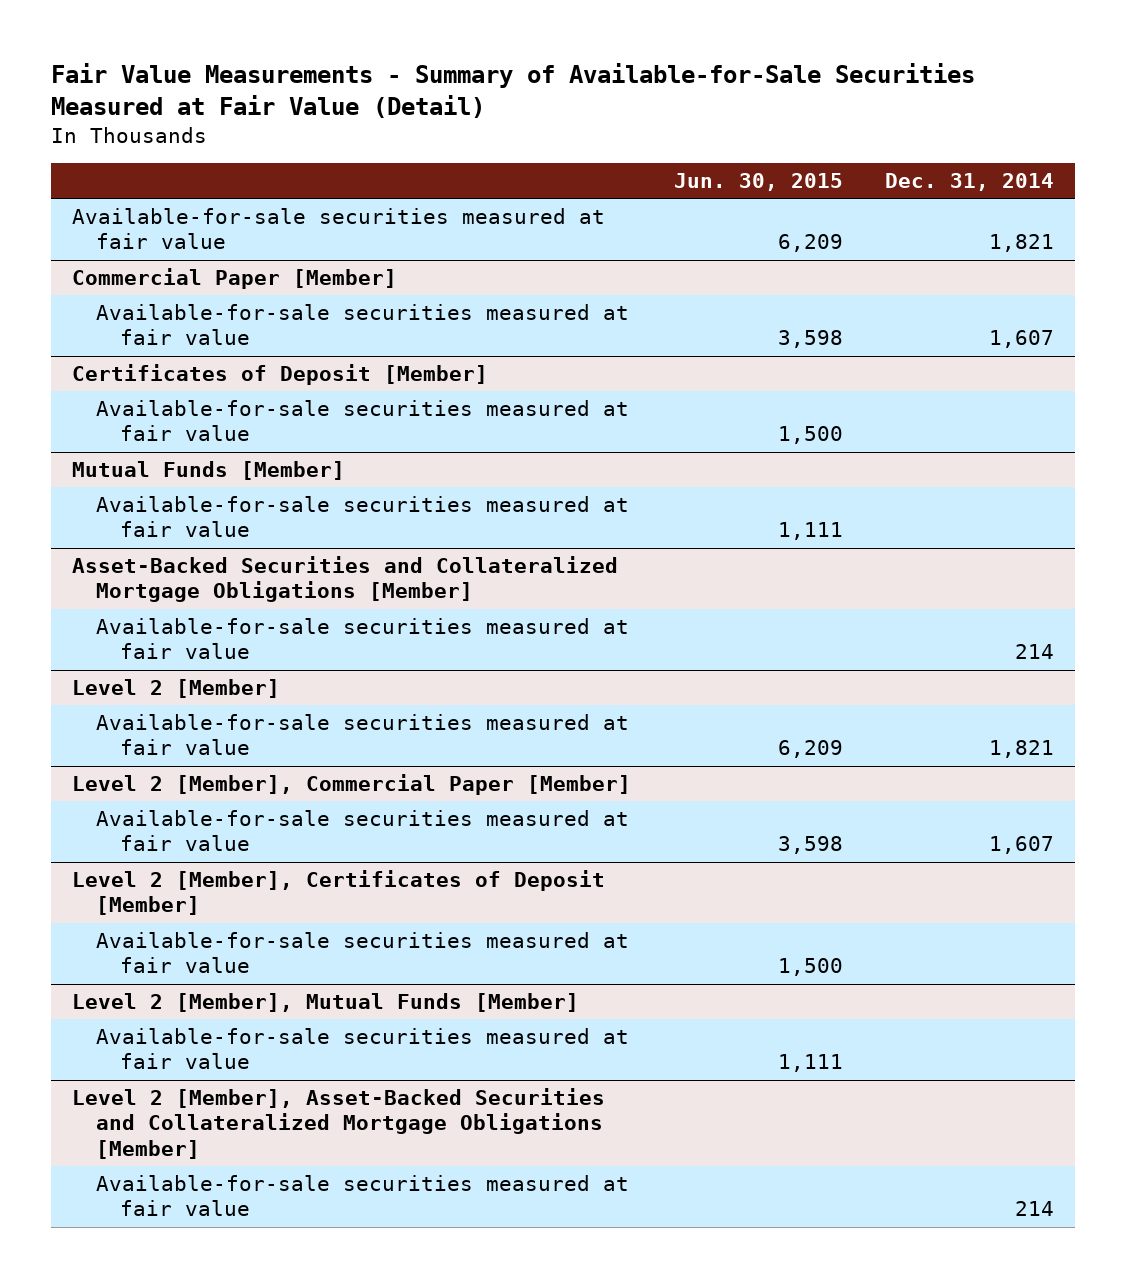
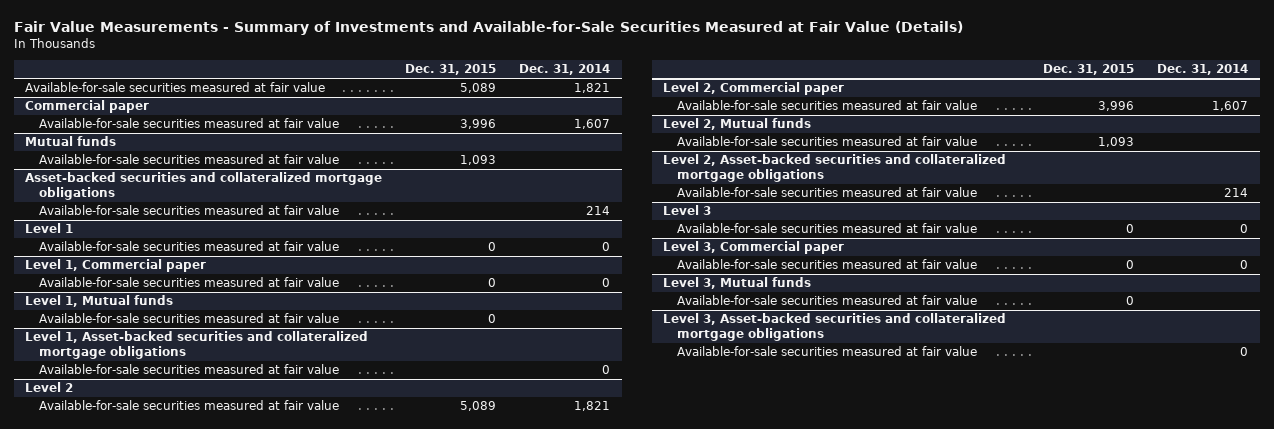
[51,63,976,118] Fair Value Measurements - Summary of Available-for-Sale Securities Measured at Fair Value (Detail) -> [13,20,963,35] Fair Value Measurements - Summary of Investments and Available-for-Sale Securities Measured at Fair Value (Details)
[673,173,843,192] Jun. 30, 2015 -> none
none -> [405,64,497,76] Dec. 31, 2015
[72,268,398,290] Commercial Paper [Member] -> [25,100,150,114] Commercial paper
[72,364,489,386] Certificates of Deposit [Member] -> none
[96,400,630,442] Available-for-sale securities measured at fair value -> none
[72,461,346,481] Mutual Funds [Member] -> [25,136,117,147] Mutual funds
[72,556,619,603] Asset-Backed Securities and Collateralized Mortgage Obligations [Member] -> [25,172,383,200] Asset-backed securities and collateralized mortgage obligations
none -> [25,223,74,234] Level 1
none -> [38,241,339,252] Available-for-sale securities measured at fair value
none -> [25,259,207,273] Level 1, Commercial paper
none -> [38,277,339,288] Available-for-sale securities measured at fair value
none -> [25,295,174,308] Level 1, Mutual funds
none -> [38,313,339,324] Available-for-sale securities measured at fair value
none -> [25,331,369,359] Level 1, Asset-backed securities and collateralized mortgage obligations
none -> [38,364,339,375] Available-for-sale securities measured at fair value
[72,679,281,699] Level 2 [Member] -> [25,382,74,393] Level 2
[72,774,632,796] Level 2 [Member], Commercial Paper [Member] -> [663,82,845,96] Level 2, Commercial paper
[72,870,606,916] Level 2 [Member], Certificates of Deposit [Member] -> none
[96,932,630,974] Available-for-sale securities measured at fair value -> none
[72,993,580,1013] Level 2 [Member], Mutual Funds [Member] -> [663,118,812,131] Level 2, Mutual funds
[72,1088,606,1159] Level 2 [Member], Asset-Backed Securities and Collateralized Mortgage Obligations [Member] -> [663,154,1007,182] Level 2, Asset-backed securities and collateralized mortgage obligations
none -> [663,205,712,216] Level 3
none -> [676,223,977,234] Available-for-sale securities measured at fair value
none -> [663,241,845,255] Level 3, Commercial paper
none -> [676,259,977,270] Available-for-sale securities measured at fair value
none -> [663,277,812,290] Level 3, Mutual funds
none -> [676,295,977,306] Available-for-sale securities measured at fair value
none -> [663,313,1007,341] Level 3, Asset-backed securities and collateralized mortgage obligations
none -> [676,346,977,357] Available-for-sale securities measured at fair value

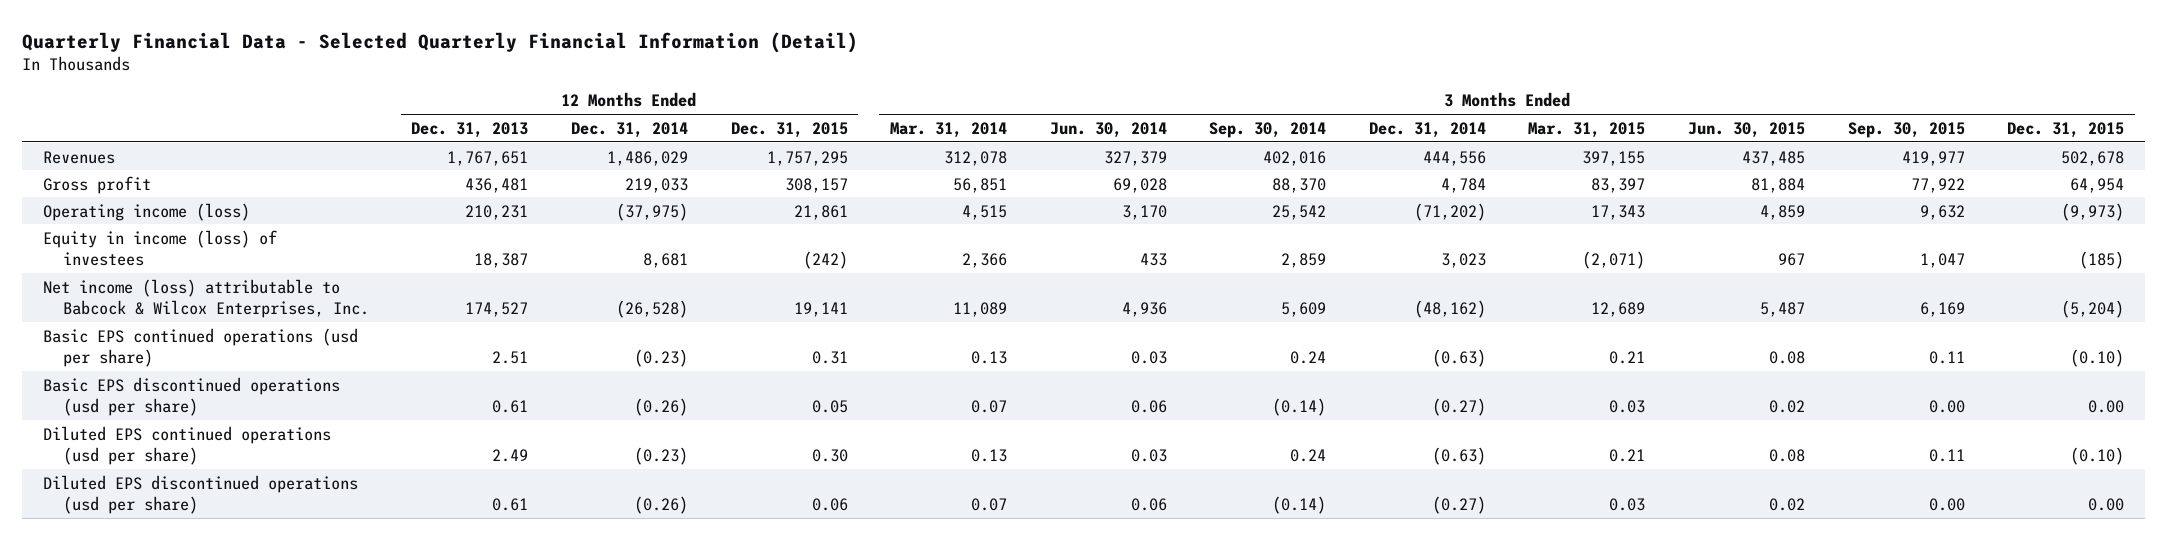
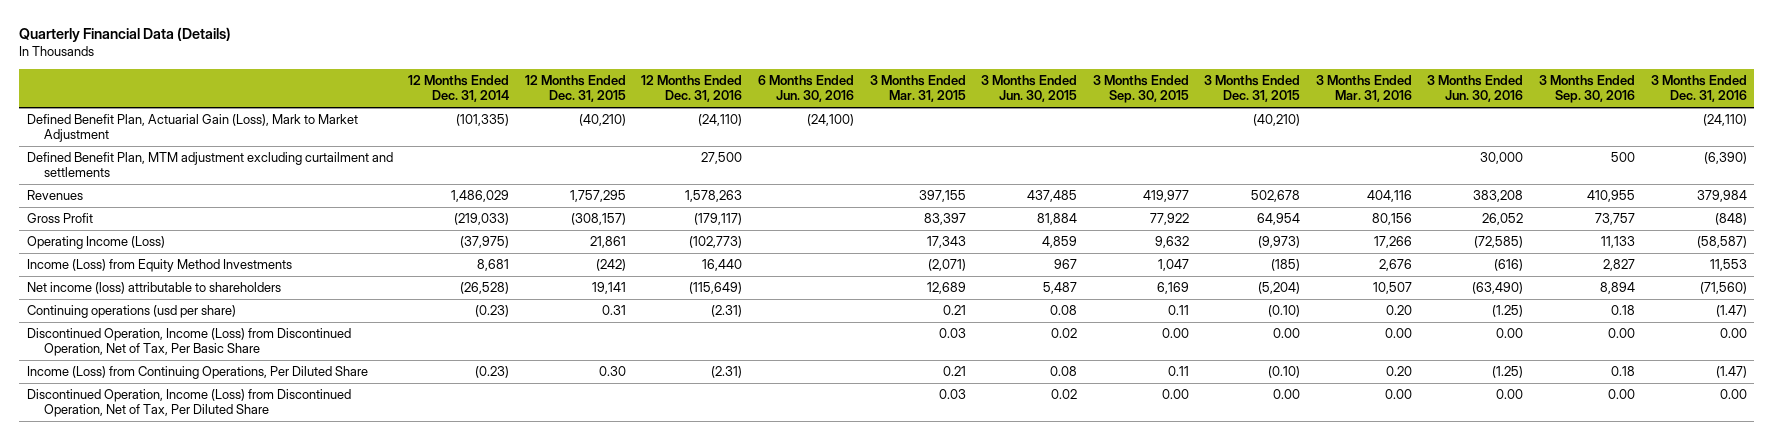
[22,31,859,53] Quarterly Financial Data - Selected Quarterly Financial Information (Detail) -> [18,26,231,42] Quarterly Financial Data (Details)
[411,121,529,138] Dec. 31, 2013 -> none
[890,121,1008,138] Mar. 31, 2014 -> none
[1049,121,1167,138] Jun. 30, 2014 -> none
[1209,121,1327,138] Sep. 30, 2014 -> none
[1368,121,1486,138] Dec. 31, 2014 -> none
none -> [641,75,743,103] 12 Months Ended Dec. 31, 2016
none -> [757,75,854,103] 6 Months Ended Jun. 30, 2016
none -> [1315,75,1412,103] 3 Months Ended Mar. 31, 2016
none -> [1427,75,1524,103] 3 Months Ended Jun. 30, 2016
none -> [1538,75,1635,104] 3 Months Ended Sep. 30, 2016
none -> [1650,75,1747,103] 3 Months Ended Dec. 31, 2016
none -> [26,114,358,143] Defined Benefit Plan, Actuarial Gain (Loss), Mark to Market Adjustment
none -> [26,152,393,178] Defined Benefit Plan, MTM adjustment excluding curtailment and settlements
[43,376,341,416] Basic EPS discontinued operations (usd per share) -> none
[43,474,359,514] Diluted EPS discontinued operations (usd per share) -> none
[43,175,152,194] Gross profit -> [26,213,93,224] Gross Profit
[624,177,688,193] 219,033 -> [454,213,510,226] (219,033)
[784,177,848,193] 308,157 -> [570,213,626,226] (308,157)
[43,202,251,221] Operating income (loss) -> [26,236,165,250] Operating Income (Loss)
[43,229,278,266] Equity in income (loss) of investees -> [26,259,292,273] Income (Loss) from Equity Method Investments
[43,278,369,318] Net income (loss) attributable to Babcock & Wilcox Enterprises, Inc. -> [26,282,281,295] Net income (loss) attributable to shareholders
[43,327,359,367] Basic EPS continued operations (usd per share) -> [26,305,236,319] Continuing operations (usd per share)
none -> [26,328,351,357] Discontinued Operation, Income (Loss) from Discontinued Operation, Net of Tax, Per Basic Share
[43,425,332,465] Diluted EPS continued operations (usd per share) -> [26,366,368,380] Income (Loss) from Continuing Operations, Per Diluted Share
none -> [26,389,351,418] Discontinued Operation, Income (Loss) from Discontinued Operation, Net of Tax, Per Diluted Share

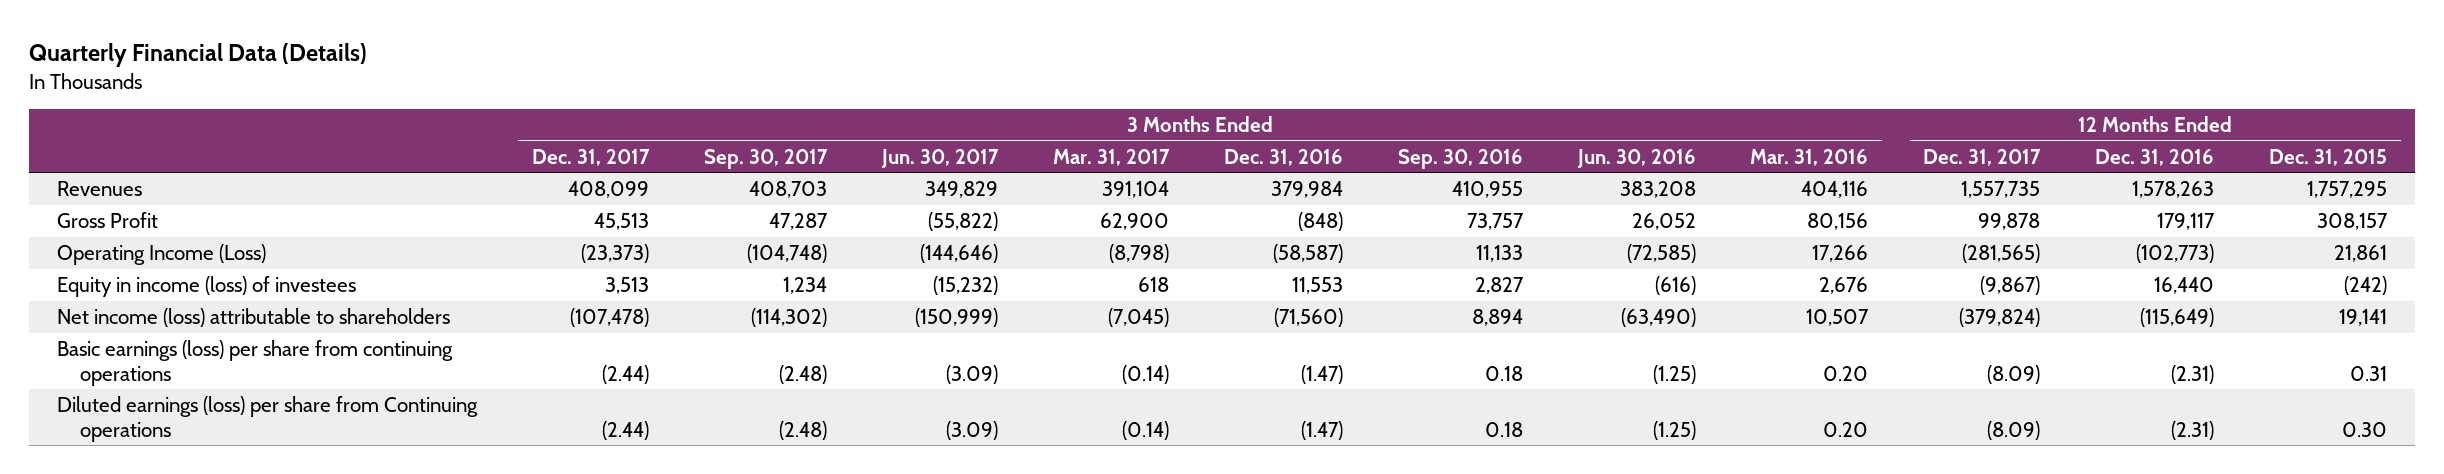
[408,75,510,103] 12 Months Ended Dec. 31, 2014 -> none
[757,75,854,103] 6 Months Ended Jun. 30, 2016 -> none
[869,75,966,103] 3 Months Ended Mar. 31, 2015 -> none
[981,75,1078,103] 3 Months Ended Jun. 30, 2015 -> none
[1092,75,1189,104] 3 Months Ended Sep. 30, 2015 -> none
[1204,75,1301,103] 3 Months Ended Dec. 31, 2015 -> none
none -> [531,148,650,166] Dec. 31, 2017
none -> [703,148,828,169] Sep. 30, 2017
none -> [880,148,999,168] Jun. 30, 2017
none -> [1052,148,1170,166] Mar. 31, 2017
none -> [1923,148,2042,166] Dec. 31, 2017
[26,114,358,143] Defined Benefit Plan, Actuarial Gain (Loss), Mark to Market Adjustment -> none
[26,152,393,178] Defined Benefit Plan, MTM adjustment excluding curtailment and settlements -> none
[570,213,626,226] (308,157) -> [2317,212,2389,230] 308,157
[694,213,743,226] (179,117) -> [2157,212,2216,230] 179,117
[26,259,292,273] Income (Loss) from Equity Method Investments -> [56,275,356,297] Equity in income (loss) of investees
[26,328,351,357] Discontinued Operation, Income (Loss) from Discontinued Operation, Net of Tax, Per Basic Share -> none
[26,389,351,418] Discontinued Operation, Income (Loss) from Discontinued Operation, Net of Tax, Per Diluted Share -> none
[26,305,236,319] Continuing operations (usd per share) -> [56,339,453,386] Basic earnings (loss) per share from continuing operations
[26,366,368,380] Income (Loss) from Continuing Operations, Per Diluted Share -> [56,395,478,442] Diluted earnings (loss) per share from Continuing operations

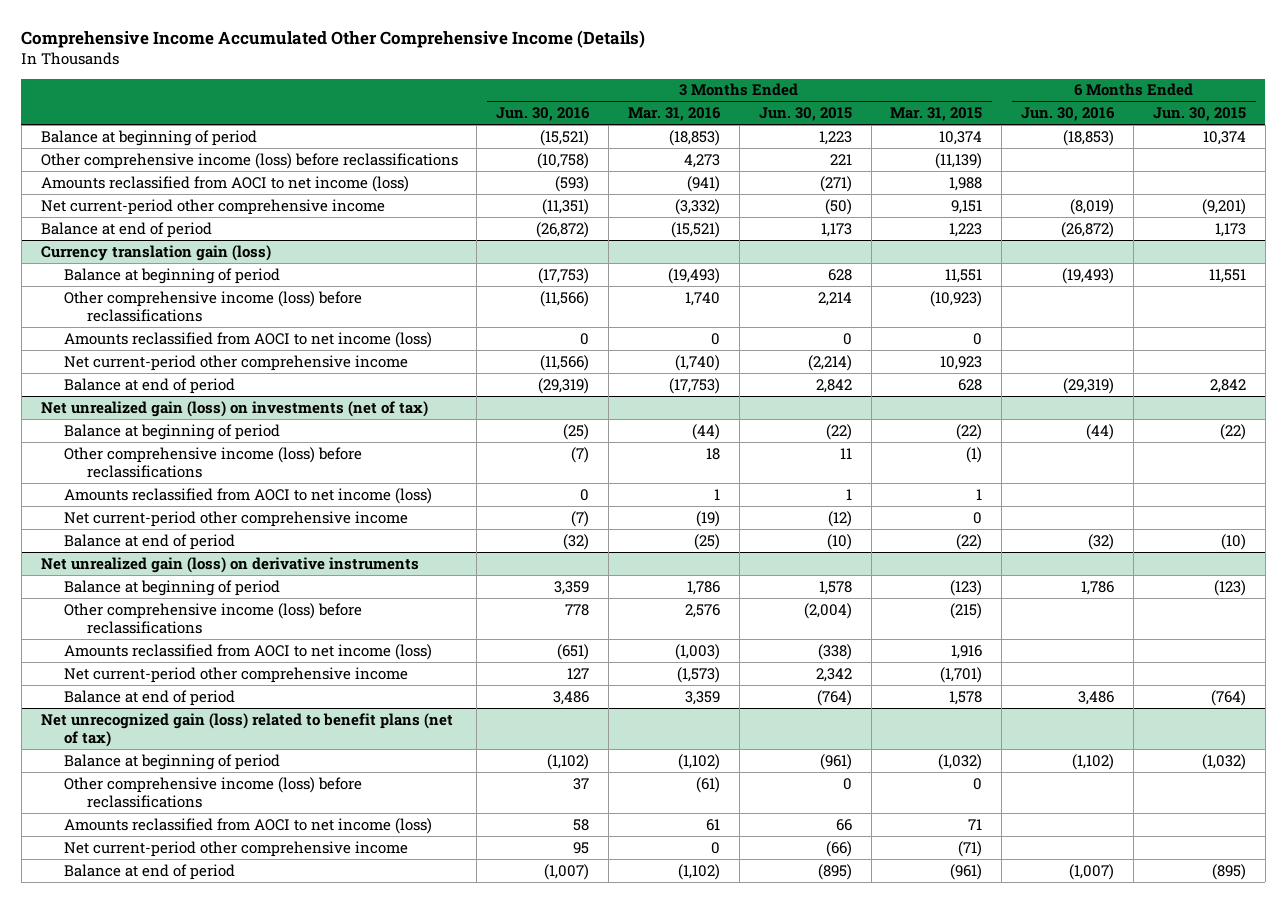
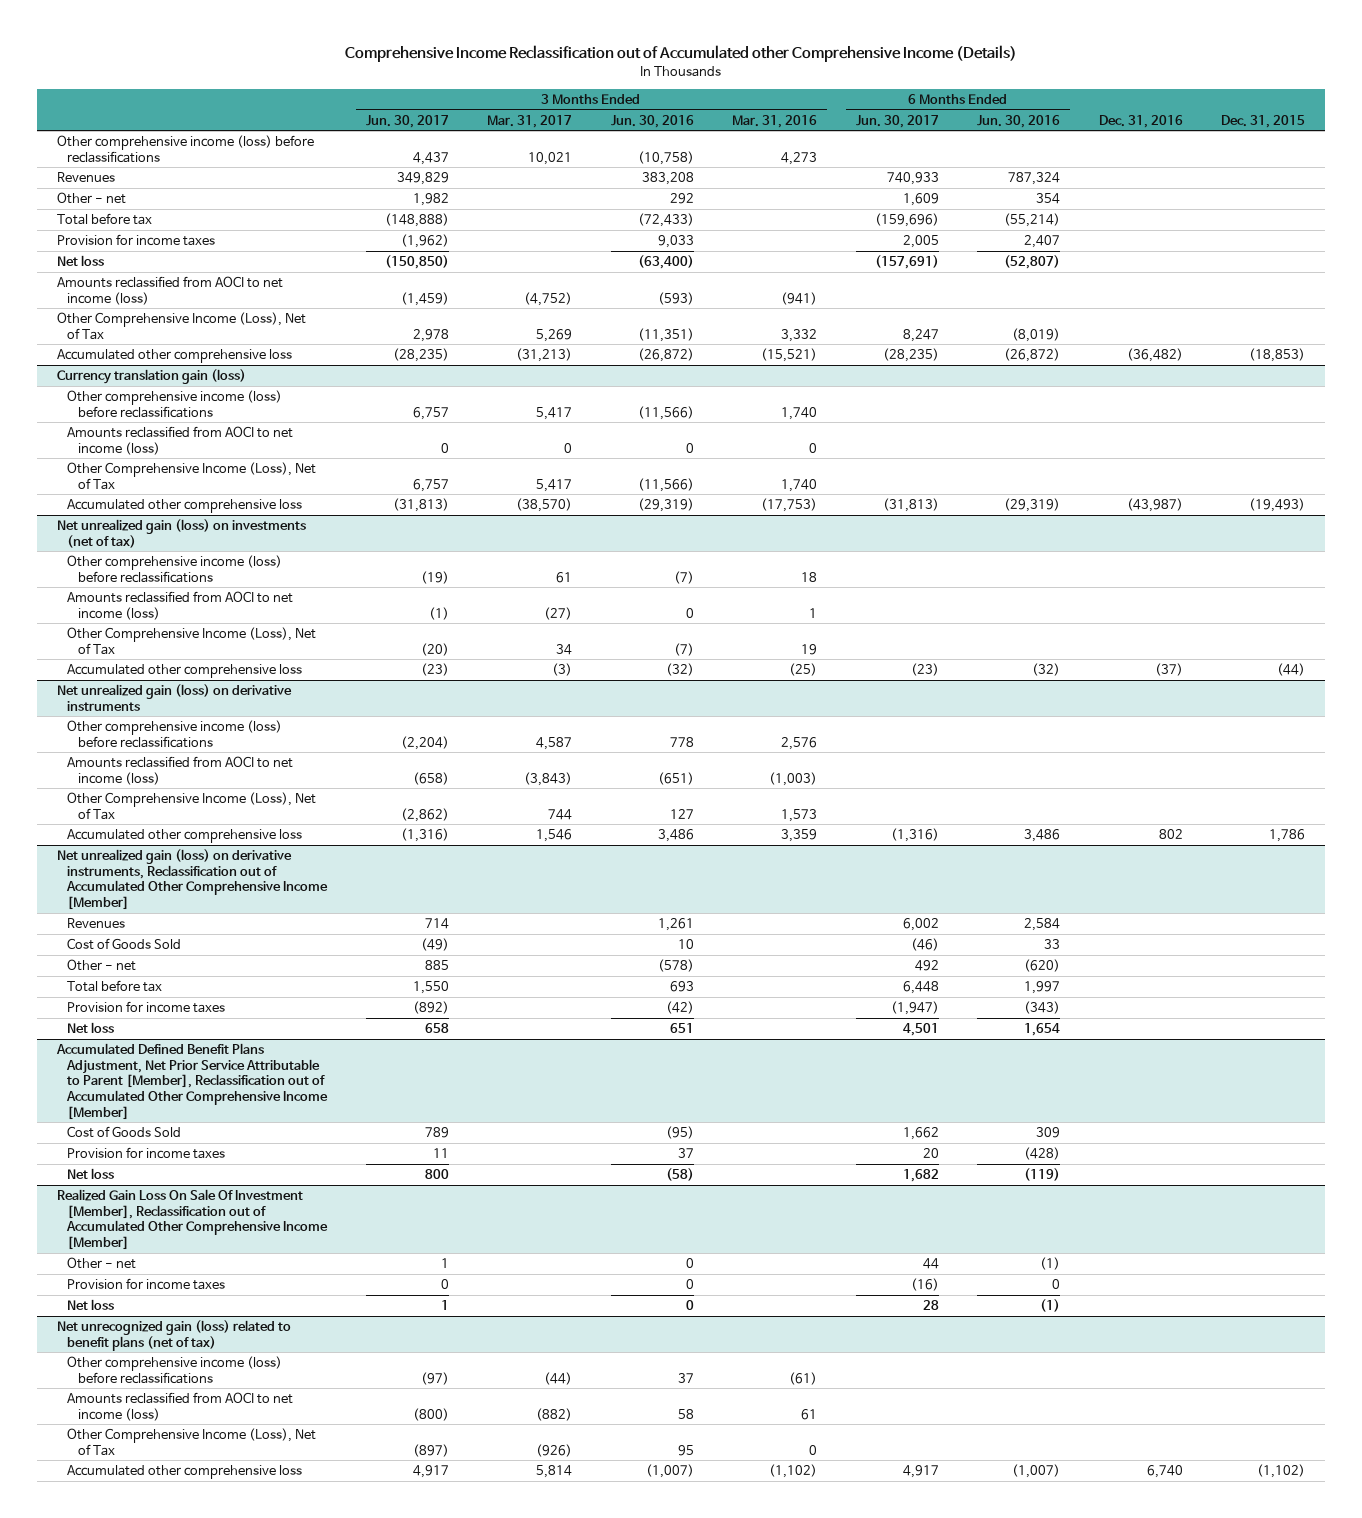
[21,30,646,49] Comprehensive Income Accumulated Other Comprehensive Income (Details) -> [344,44,1017,62] Comprehensive Income Reclassification out of Accumulated other Comprehensive Income (Details)
[758,107,852,122] Jun. 30, 2015 -> none
[890,107,983,122] Mar. 31, 2015 -> none
[1152,107,1246,122] Jun. 30, 2015 -> none
none -> [365,114,449,128] Jun. 30, 2017
none -> [487,114,573,128] Mar. 31, 2017
none -> [855,114,939,128] Jun. 30, 2017
none -> [1098,114,1183,128] Dec. 31, 2016
none -> [1221,114,1306,128] Dec. 31, 2015
[40,129,257,146] Balance at beginning of period -> none
none -> [56,172,115,183] Revenues
none -> [56,192,126,205] Other - net
none -> [56,213,152,226] Total before tax
none -> [56,234,215,247] Provision for income taxes
none -> [56,255,104,267] Net loss
[40,198,385,215] Net current-period other comprehensive income -> [56,312,306,340] Other Comprehensive Income (Loss), Net of Tax
[675,198,721,215] (3,332) -> [781,328,818,342] 3,332
[40,221,212,238] Balance at end of period -> [56,349,292,364] Accumulated other comprehensive loss
[63,267,280,284] Balance at beginning of period -> none
[63,354,408,371] Net current-period other comprehensive income -> [67,462,317,490] Other Comprehensive Income (Loss), Net of Tax
[675,354,721,371] (1,740) -> [781,478,818,492] 1,740
[63,377,235,394] Balance at end of period -> [67,499,303,514] Accumulated other comprehensive loss
[63,423,280,440] Balance at beginning of period -> none
[63,510,408,527] Net current-period other comprehensive income -> [67,627,317,655] Other Comprehensive Income (Loss), Net of Tax
[696,510,721,527] (19) -> [801,643,818,655] 19
[63,533,235,550] Balance at end of period -> [67,664,303,679] Accumulated other comprehensive loss
[63,579,280,596] Balance at beginning of period -> none
[63,666,408,683] Net current-period other comprehensive income -> [67,792,317,820] Other Comprehensive Income (Loss), Net of Tax
[677,666,721,683] (1,573) -> [781,808,818,822] 1,573
[63,689,235,706] Balance at end of period -> [67,829,303,844] Accumulated other comprehensive loss
none -> [56,849,329,910] Net unrealized gain (loss) on derivative instruments, Reclassification out of Accumulated Other Comprehensive Income [Member]
none -> [67,918,126,929] Revenues
none -> [67,938,182,951] Cost of Goods Sold
none -> [67,959,137,972] Other - net
none -> [67,980,163,993] Total before tax
none -> [67,1001,226,1014] Provision for income taxes
none -> [67,1022,115,1034] Net loss
none -> [55,1043,329,1120] Accumulated Defined Benefit Plans Adjustment, Net Prior Service Attributable to Parent [Member], Reclassification out of Accumulated Other Comprehensive Income [Member]
none -> [67,1126,182,1139] Cost of Goods Sold
none -> [67,1147,226,1160] Provision for income taxes
none -> [67,1168,115,1180] Net loss
none -> [56,1189,329,1250] Realized Gain Loss On Sale Of Investment [Member], Reclassification out of Accumulated Other Comprehensive Income [Member]
none -> [67,1257,137,1270] Other - net
none -> [67,1278,226,1291] Provision for income taxes
none -> [67,1299,115,1311] Net loss
[63,753,280,770] Balance at beginning of period -> none
[63,840,408,857] Net current-period other comprehensive income -> [67,1428,317,1456] Other Comprehensive Income (Loss), Net of Tax
[63,863,235,880] Balance at end of period -> [67,1465,303,1480] Accumulated other comprehensive loss

